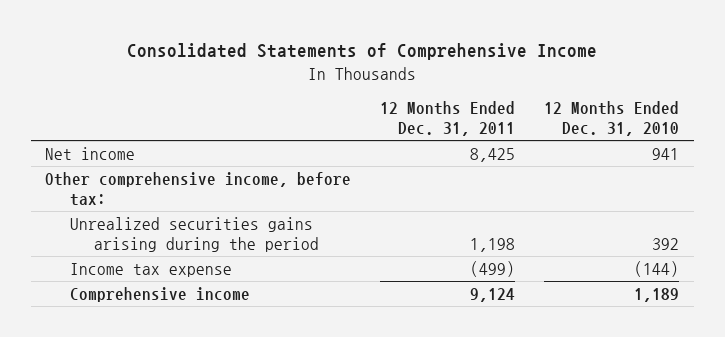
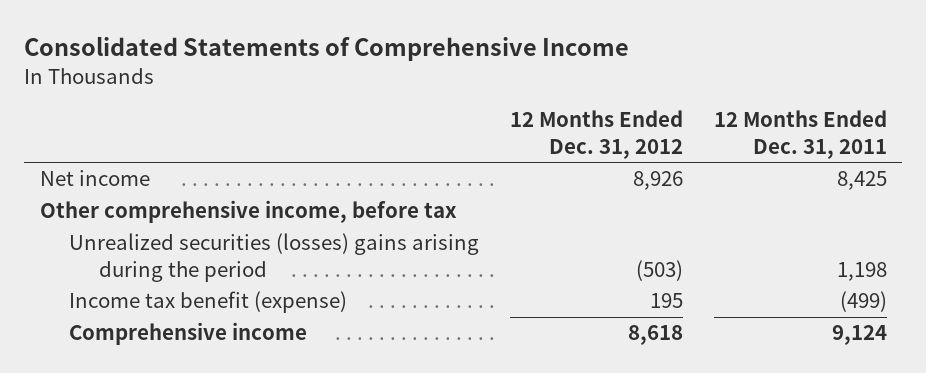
[544,100,680,137] 12 Months Ended Dec. 31, 2010 -> none
none -> [509,110,683,159] 12 Months Ended Dec. 31, 2012
[45,171,352,207] Other comprehensive income, before tax: -> [39,200,457,224] Other comprehensive income, before tax
[69,216,319,253] Unrealized securities gains arising during the period -> [69,233,480,282] Unrealized securities (losses) gains arising during the period
[69,262,232,277] Income tax expense -> [69,291,348,314] Income tax benefit (expense)

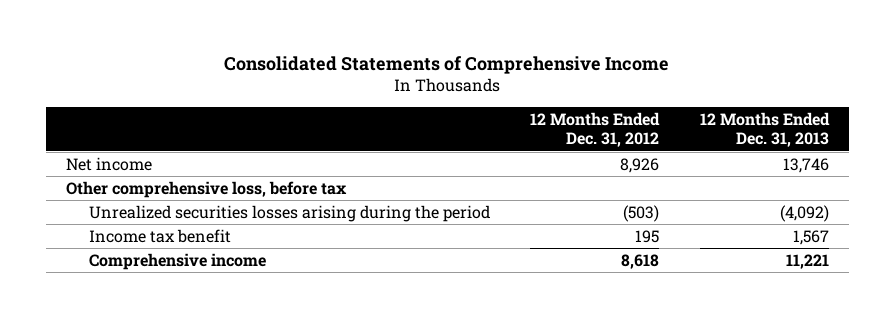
[713,110,887,159] 12 Months Ended Dec. 31, 2011 -> none
none -> [699,111,830,148] 12 Months Ended Dec. 31, 2013
[39,200,457,224] Other comprehensive income, before tax -> [65,180,347,198] Other comprehensive loss, before tax
[69,233,480,282] Unrealized securities (losses) gains arising during the period -> [88,204,490,222] Unrealized securities losses arising during the period
[69,291,348,314] Income tax benefit (expense) -> [88,228,231,243] Income tax benefit

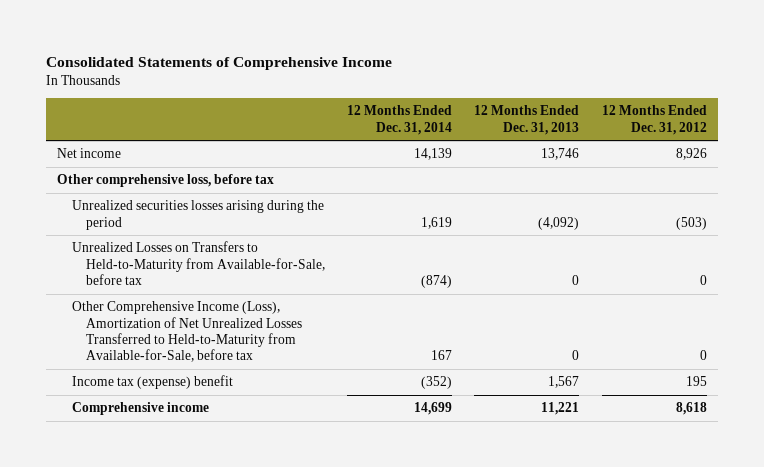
none -> [347,105,453,135] 12 Months Ended Dec. 31, 2014
none -> [71,241,325,285] Unrealized Losses on Transfers to Held-to-Maturity from Available-for-Sale, before tax
none -> [71,301,302,363] Other Comprehensive Income (Loss), Amortization of Net Unrealized Losses Transferred to Held-to-Maturity from Available-for-Sale, before tax
[88,228,231,243] Income tax benefit -> [71,375,233,390] Income tax (expense) benefit

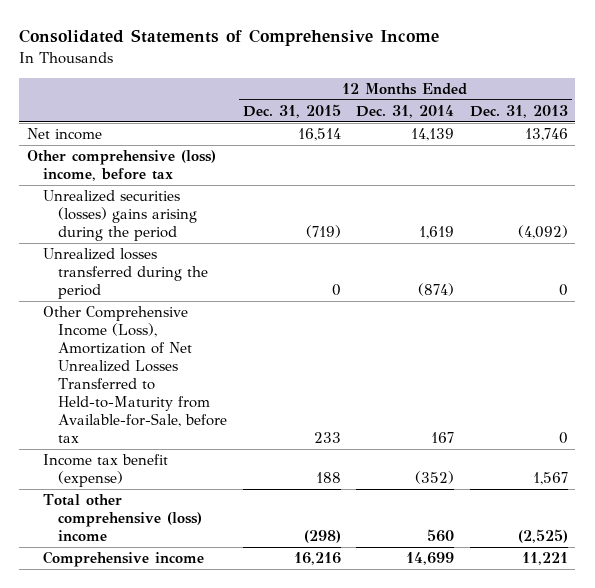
[601,105,707,135] 12 Months Ended Dec. 31, 2012 -> none
none -> [242,104,341,119] Dec. 31, 2015
[57,174,275,188] Other comprehensive loss, before tax -> [26,150,216,182] Other comprehensive (loss) income, before tax
[71,200,324,230] Unrealized securities losses arising during the period -> [42,190,198,242] Unrealized securities (losses) gains arising during the period
[71,241,325,285] Unrealized Losses on Transfers to Held-to-Maturity from Available-for-Sale, before tax -> [42,248,209,300] Unrealized losses transferred during the period
[71,375,233,390] Income tax (expense) benefit -> [42,454,168,488] Income tax benefit (expense)
none -> [42,494,203,542] Total other comprehensive (loss) income

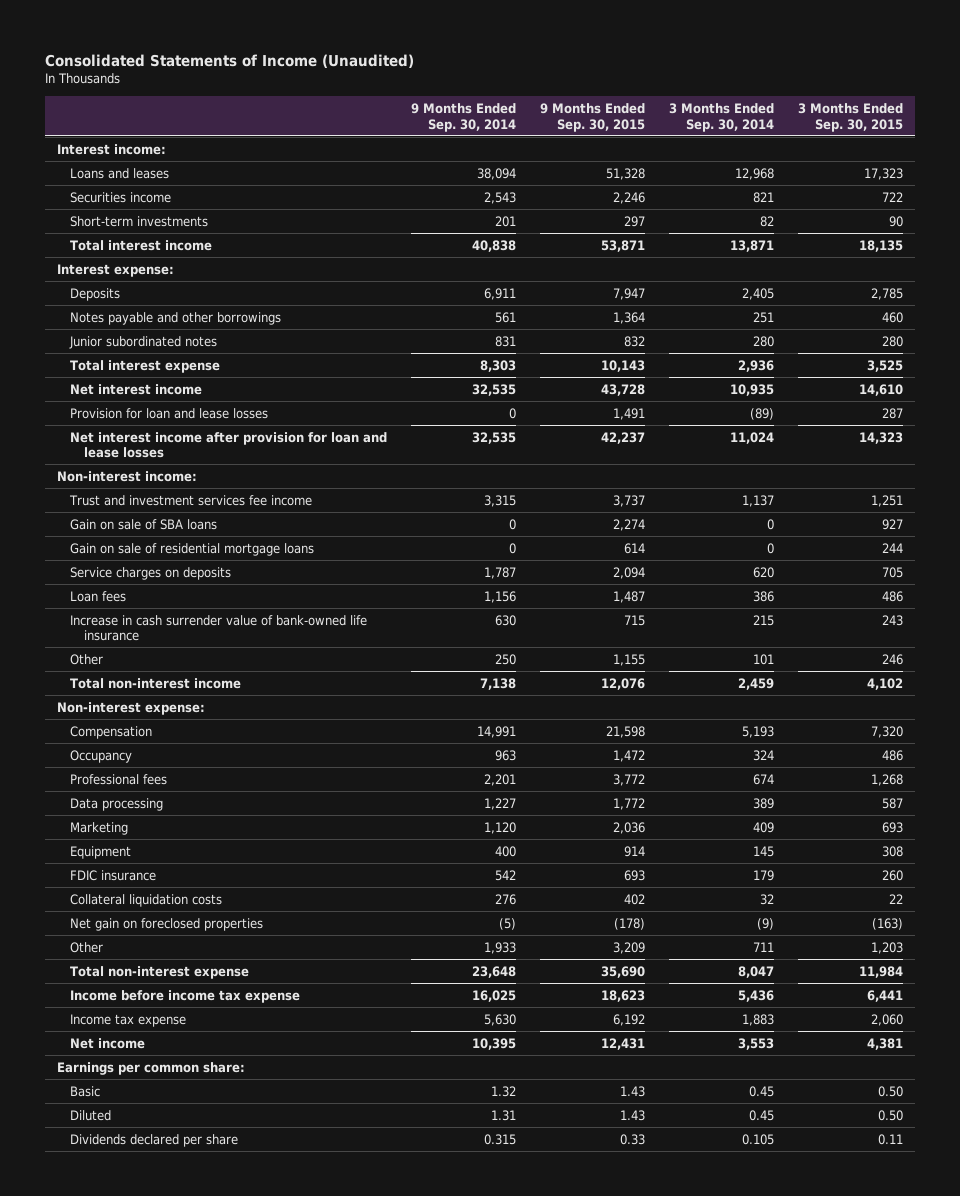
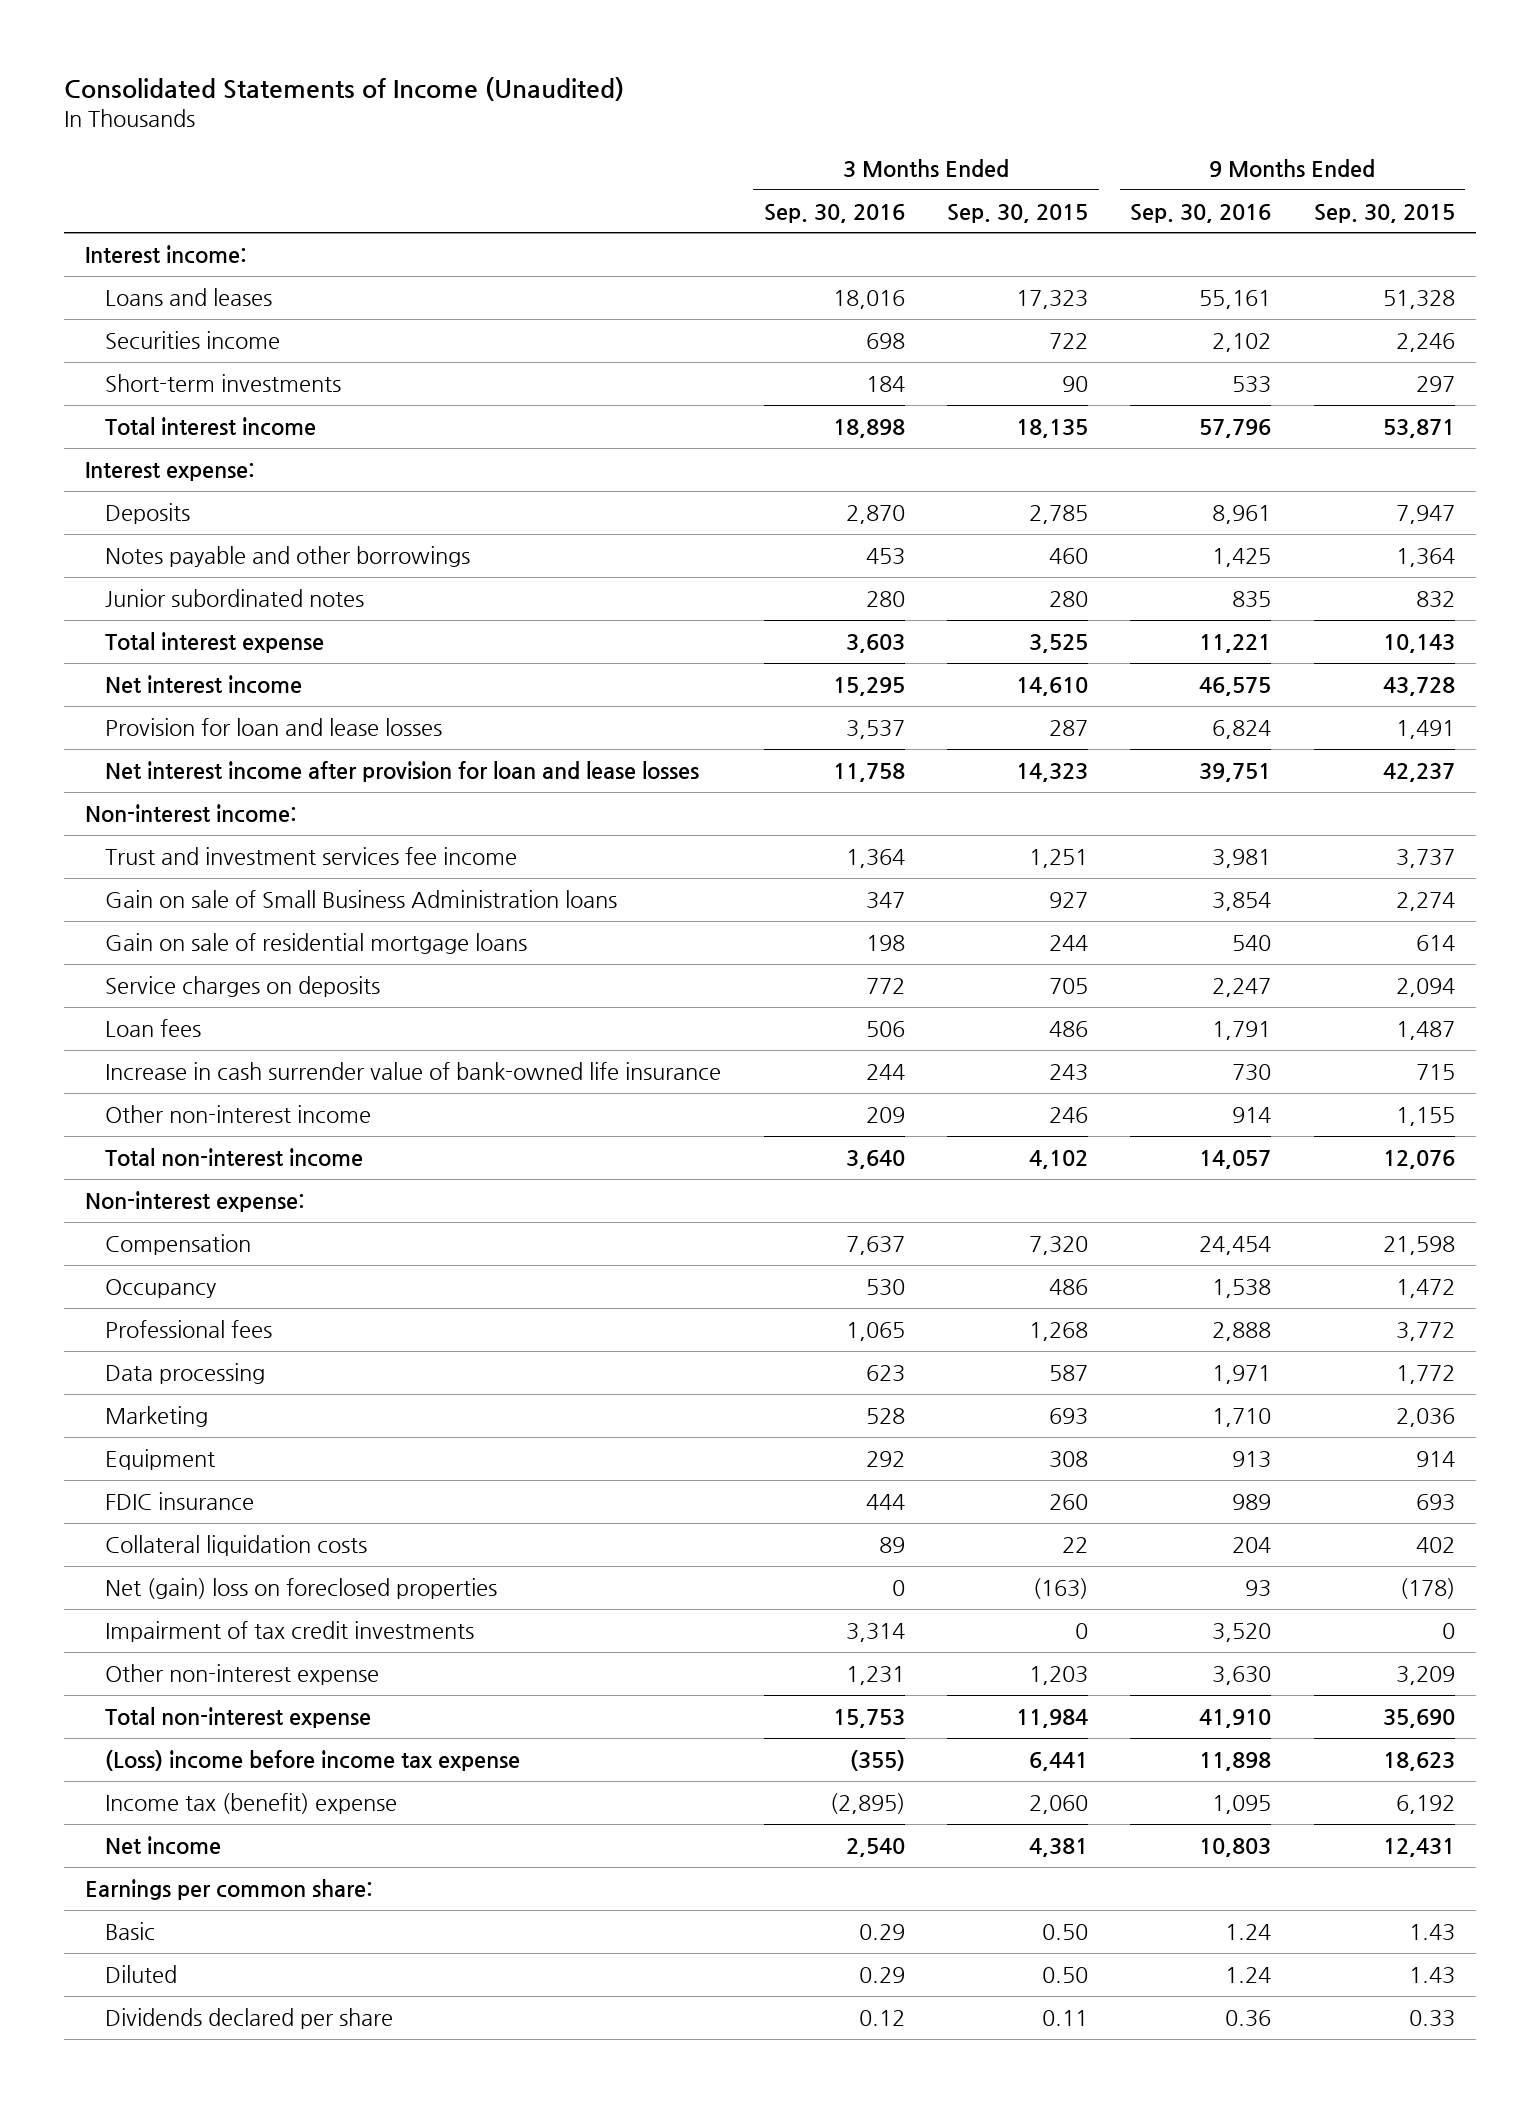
[411,103,517,132] 9 Months Ended Sep. 30, 2014 -> none
[668,103,774,132] 3 Months Ended Sep. 30, 2014 -> none
none -> [763,203,905,223] Sep. 30, 2016
none -> [1130,203,1272,223] Sep. 30, 2016
[70,518,218,530] Gain on sale of SBA loans -> [105,889,618,908] Gain on sale of Small Business Administration loans
[70,653,104,665] Other -> [105,1104,372,1123] Other non-interest income
[70,917,264,931] Net gain on foreclosed properties -> [105,1577,498,1599] Net (gain) loss on foreclosed properties
none -> [105,1620,475,1642] Impairment of tax credit investments
[70,941,104,953] Other -> [105,1663,380,1685] Other non-interest expense
[70,989,301,1003] Income before income tax expense -> [105,1749,521,1771] (Loss) income before income tax expense
[70,1013,187,1027] Income tax expense -> [105,1792,398,1814] Income tax (benefit) expense

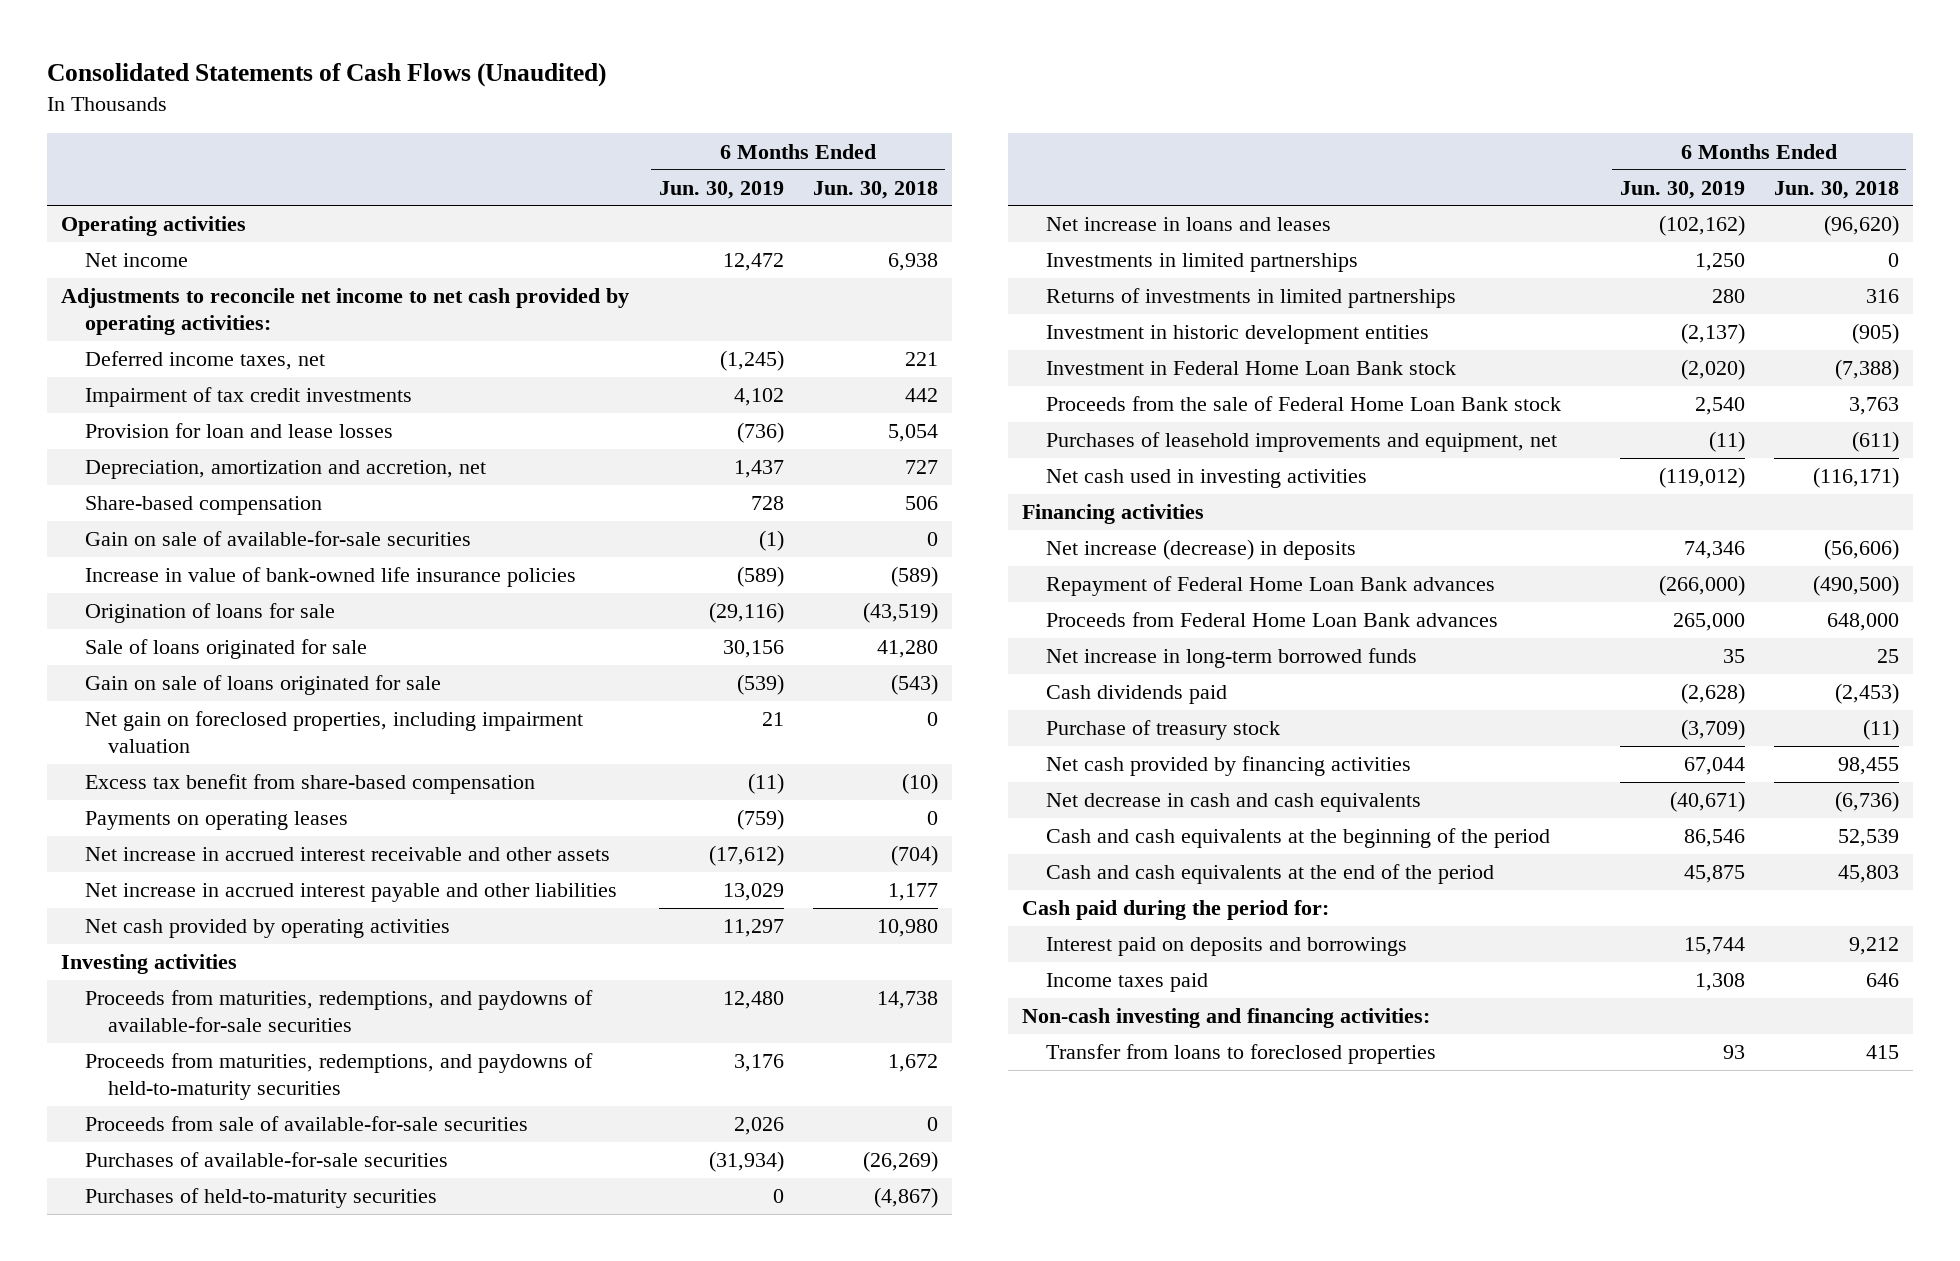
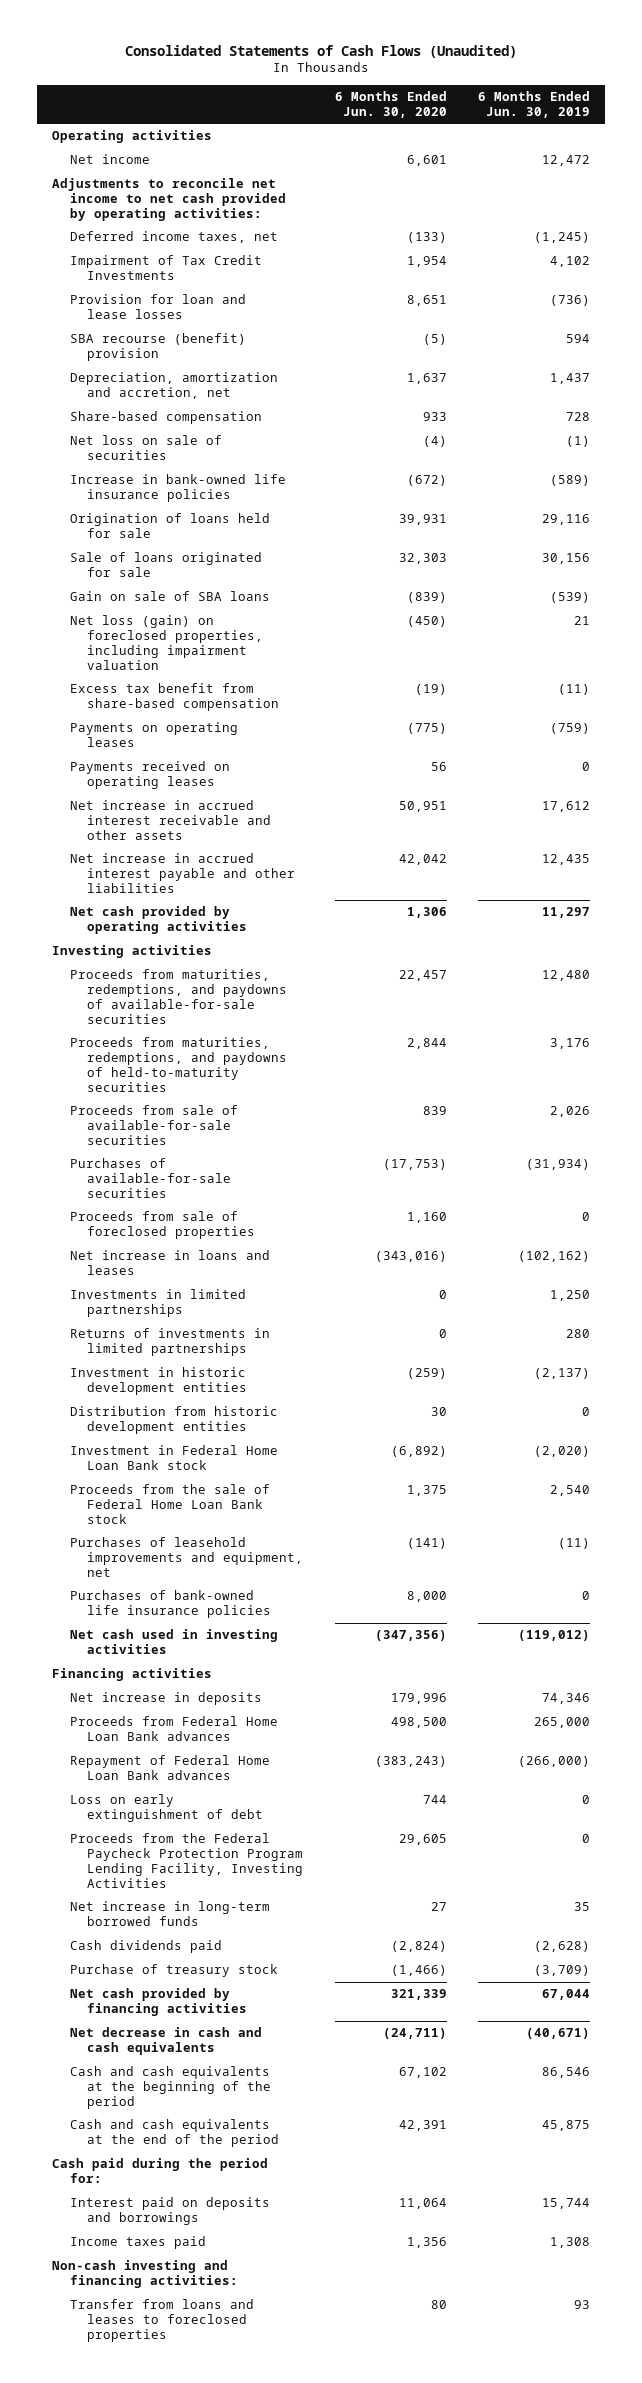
[812,180,938,199] Jun. 30, 2018 -> none
none -> [334,91,447,118] 6 Months Ended Jun. 30, 2020
[84,387,412,408] Impairment of tax credit investments -> [69,255,262,281] Impairment of Tax Credit Investments
none -> [69,333,246,362] SBA recourse (benefit) provision
[84,531,471,547] Gain on sale of available-for-sale securities -> [69,435,222,461] Net loss on sale of securities
[84,567,576,588] Increase in value of bank-owned life insurance policies -> [69,474,286,503] Increase in bank-owned life insurance policies
[84,603,335,624] Origination of loans for sale -> [69,513,270,539] Origination of loans held for sale
[708,602,784,624] (29,116) -> [541,514,590,526] 29,116
[84,675,441,696] Gain on sale of loans originated for sale -> [69,591,270,602] Gain on sale of SBA loans
[84,711,583,754] Net gain on foreclosed properties, including impairment valuation -> [69,615,264,670] Net loss (gain) on foreclosed properties, including impairment valuation
none -> [69,761,230,790] Payments received on operating leases
[708,845,784,867] (17,612) -> [541,801,590,813] 17,612
[722,883,784,902] 13,029 -> [541,854,590,866] 12,435
[84,1188,437,1209] Purchases of held-to-maturity securities -> none
none -> [69,1211,256,1240] Proceeds from sale of foreclosed properties
none -> [69,1406,278,1435] Distribution from historic development entities
none -> [69,1590,272,1619] Purchases of bank-owned life insurance policies
[1045,539,1356,561] Net increase (decrease) in deposits -> [69,1692,262,1706] Net increase in deposits
[1045,576,1495,597] Repayment of Federal Home Loan Bank advances -> [69,1755,270,1781] Repayment of Federal Home Loan Bank advances
none -> [69,1794,264,1823] Loss on early extinguishment of debt
none -> [69,1833,304,1888] Proceeds from the Federal Paycheck Protection Program Lending Facility, Investing Activities
[1045,1044,1436,1065] Transfer from loans to foreclosed properties -> [69,2299,254,2342] Transfer from loans and leases to foreclosed properties

